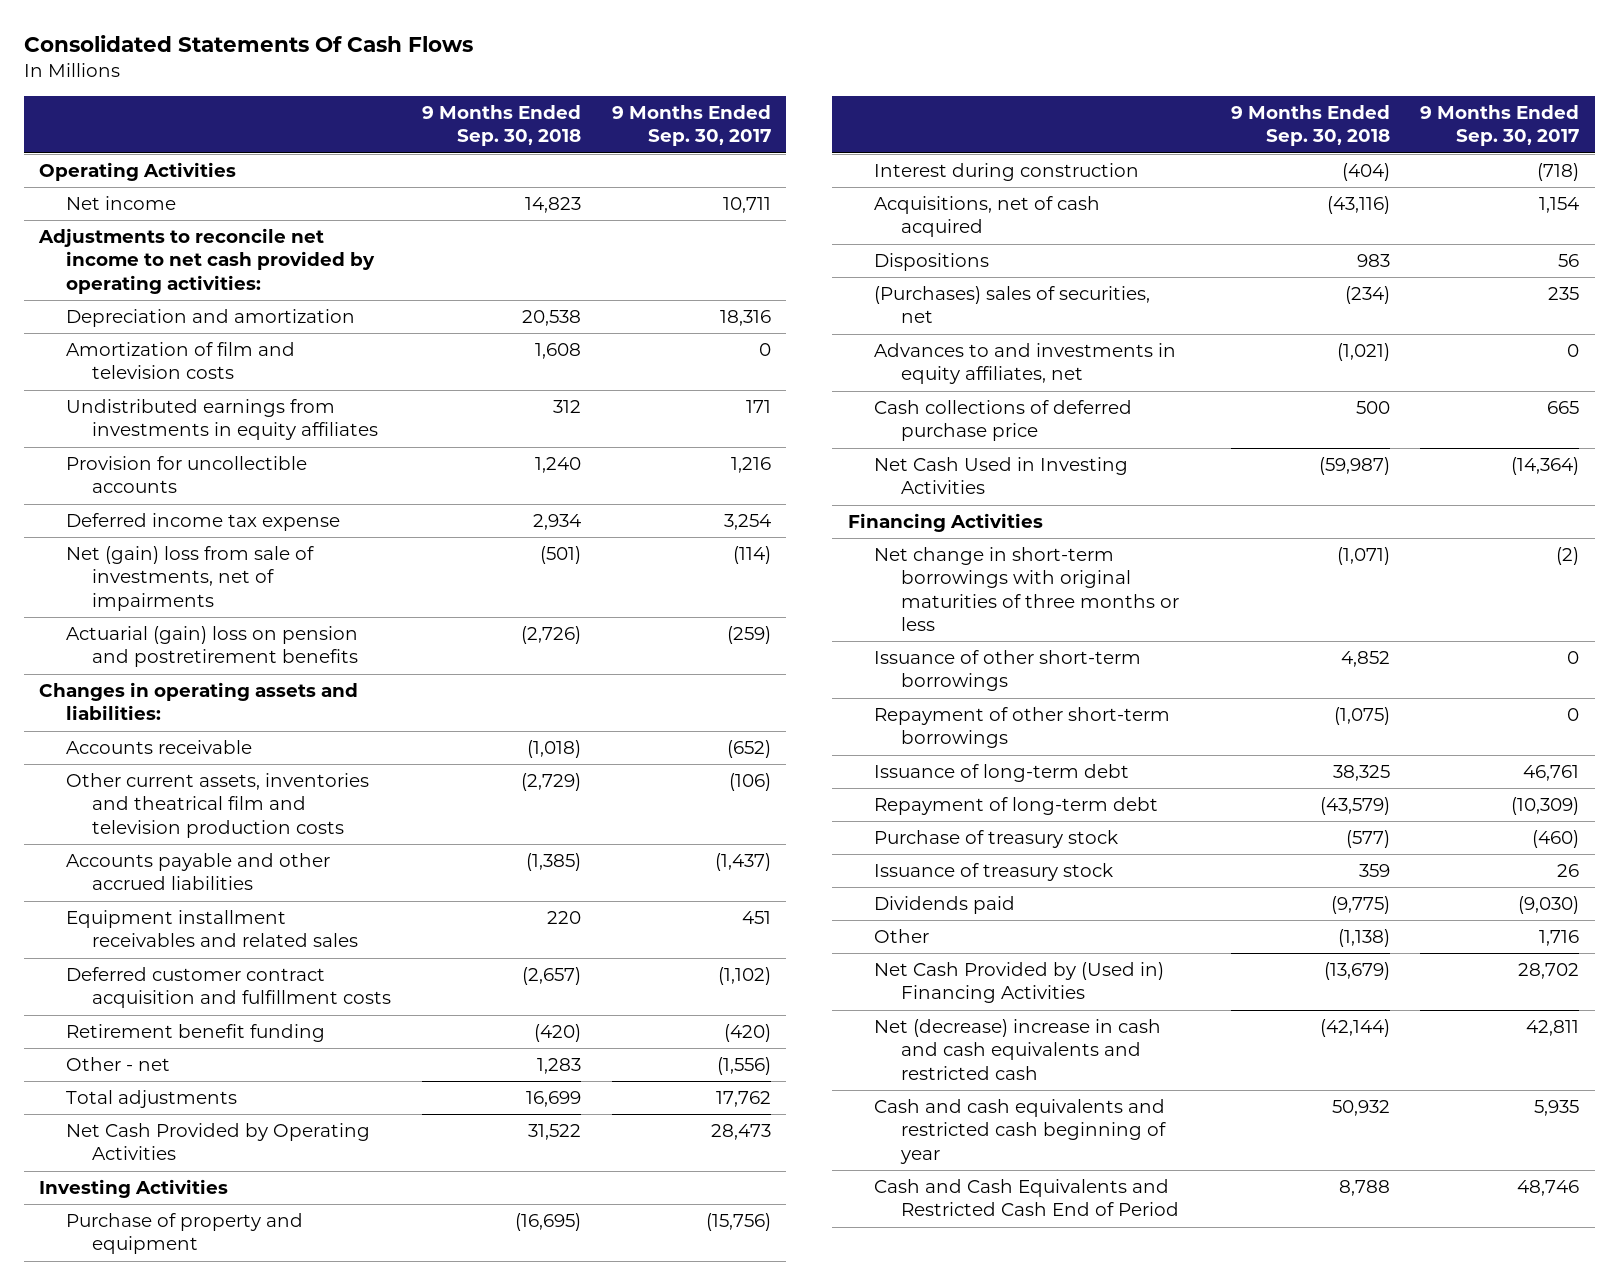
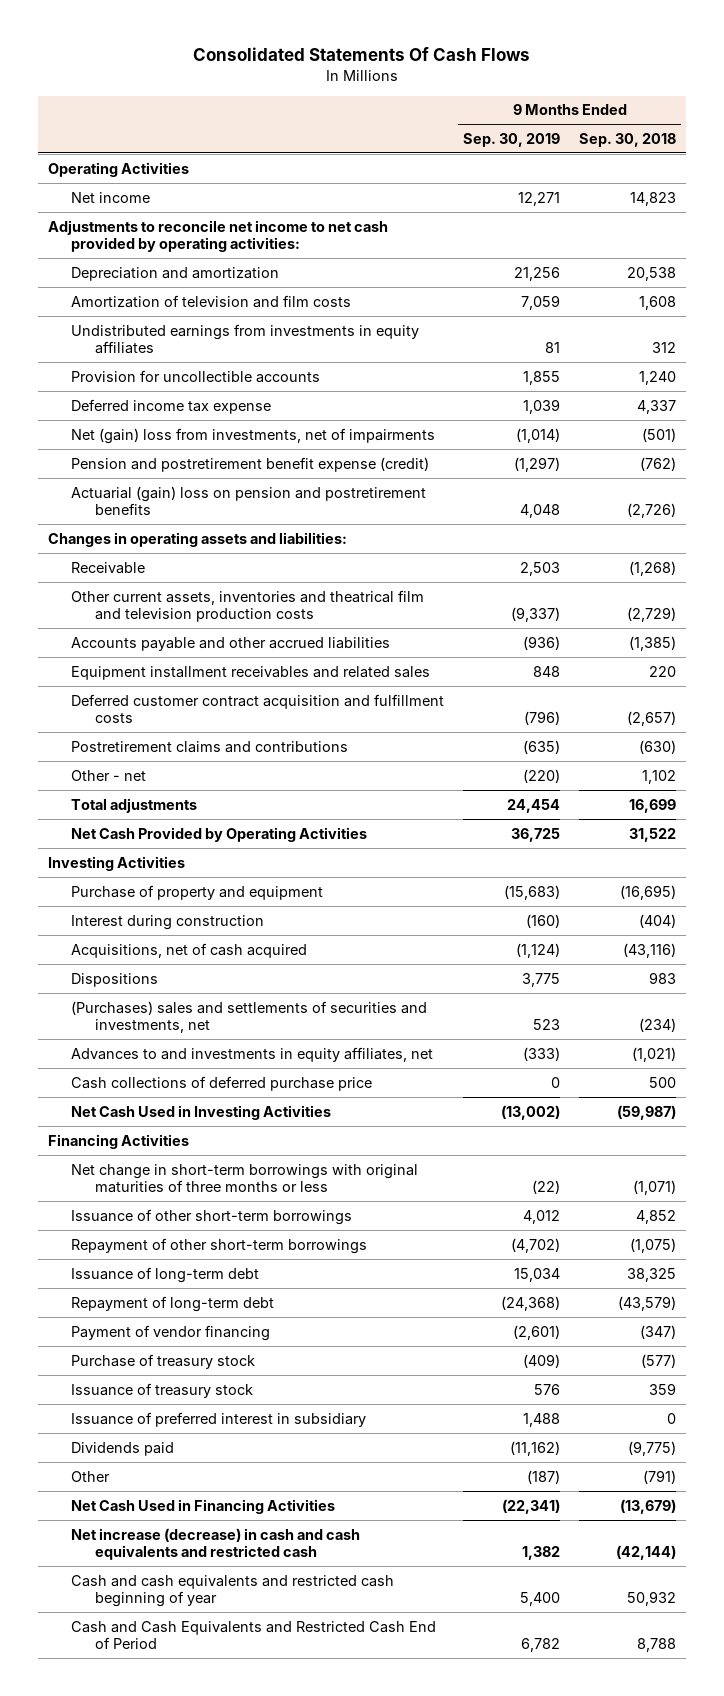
[611,105,771,147] 9 Months Ended Sep. 30, 2017 -> none
none -> [463,132,561,147] Sep. 30, 2019
[65,342,295,380] Amortization of film and television costs -> [71,294,352,308] Amortization of television and film costs
[533,514,582,531] 2,934 -> [637,399,677,414] 4,337
[65,546,314,611] Net (gain) loss from sale of investments, net of impairments -> [71,427,436,444] Net (gain) loss from investments, net of impairments
none -> [71,456,430,472] Pension and postretirement benefit expense (credit)
[65,740,252,755] Accounts receivable -> [71,561,146,574] Receivable
[527,740,582,759] (1,018) -> [629,560,677,576] (1,268)
[65,1024,325,1043] Retirement benefit funding -> none
none -> [71,740,349,753] Postretirement claims and contributions
[537,1058,582,1075] 1,283 -> [642,769,677,784] 1,102
[874,286,1151,324] (Purchases) sales of securities, net -> [71,1000,428,1033] (Purchases) sales and settlements of securities and investments, net
none -> [71,1324,271,1341] Payment of vendor financing
none -> [71,1411,367,1427] Issuance of preferred interest in subsidiary
[1337,929,1390,948] (1,138) -> [643,1469,677,1484] (791)
[874,962,1165,1004] Net Cash Provided by (Used in) Financing Activities -> [71,1498,336,1514] Net Cash Used in Financing Activities
[874,1019,1162,1080] Net (decrease) increase in cash and cash equivalents and restricted cash -> [71,1527,361,1560] Net increase (decrease) in cash and cash equivalents and restricted cash

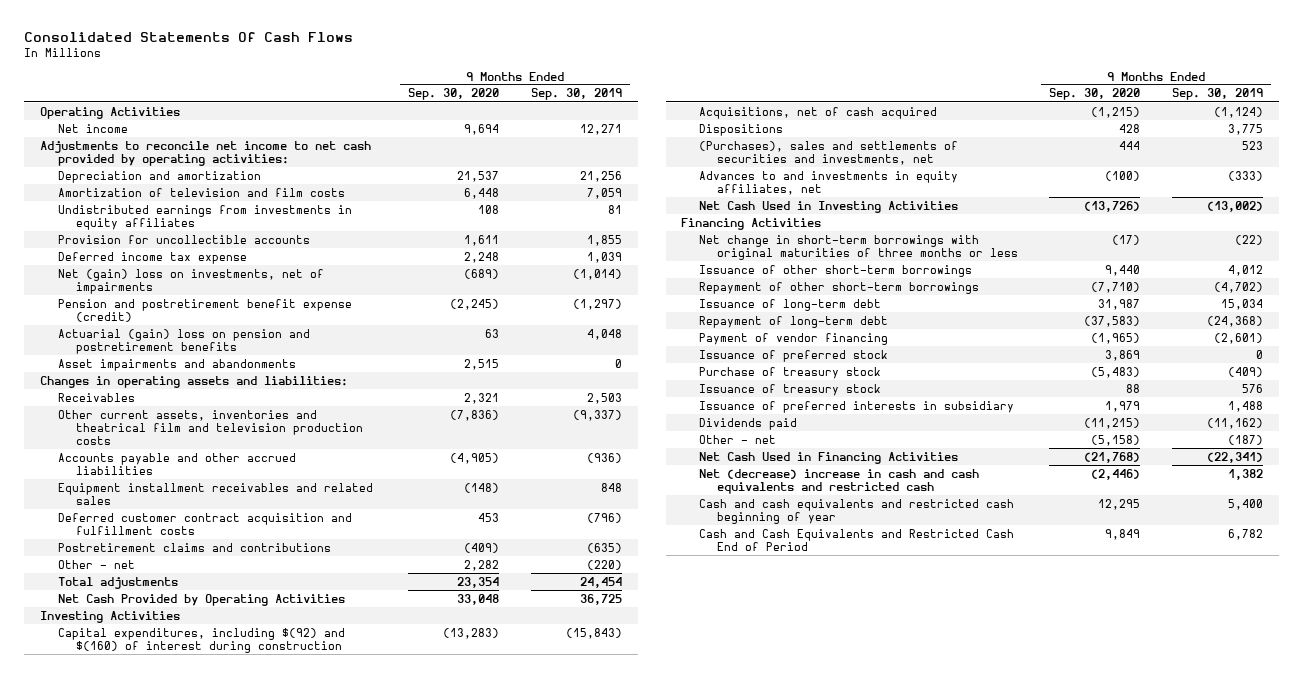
[579,132,677,147] Sep. 30, 2018 -> none
none -> [408,88,500,101] Sep. 30, 2020
[71,427,436,444] Net (gain) loss from investments, net of impairments -> [57,268,324,294] Net (gain) loss on investments, net of impairments
none -> [57,358,296,371] Asset impairments and abandonments
[71,561,146,574] Receivable -> [57,392,135,402] Receivables
[71,884,324,900] Purchase of property and equipment -> none
[71,914,265,930] Interest during construction -> none
none -> [57,627,345,653] Capital expenditures, including $(92) and $(160) of interest during construction
[71,1000,428,1033] (Purchases) sales and settlements of securities and investments, net -> [699,140,959,165] (Purchases), sales and settlements of securities and investments, net
[71,1075,373,1091] Cash collections of deferred purchase price -> none
none -> [699,349,889,362] Issuance of preferred stock
[71,1411,367,1427] Issuance of preferred interest in subsidiary -> [699,400,1015,413] Issuance of preferred interests in subsidiary
[71,1470,111,1482] Other -> [699,434,777,444] Other - net
[71,1527,361,1560] Net increase (decrease) in cash and cash equivalents and restricted cash -> [699,468,980,494] Net (decrease) increase in cash and cash equivalents and restricted cash

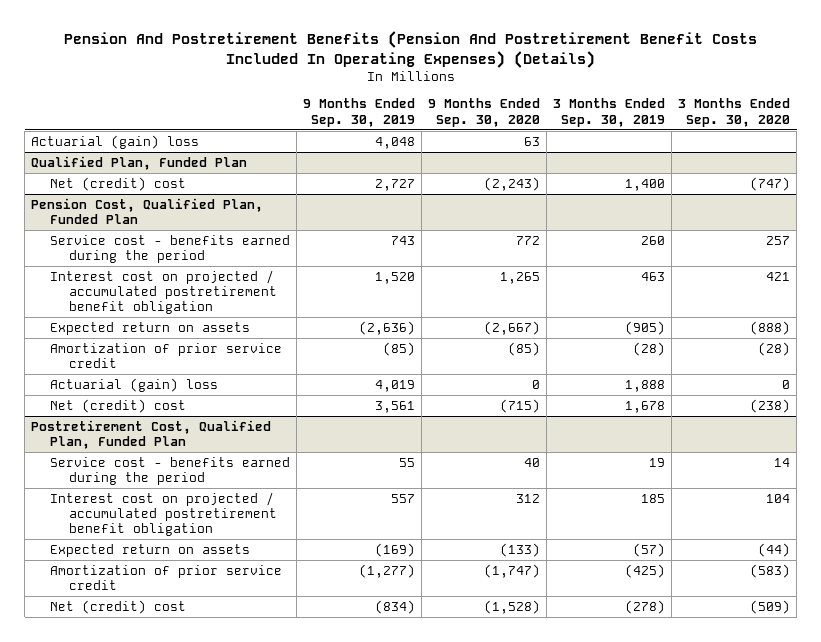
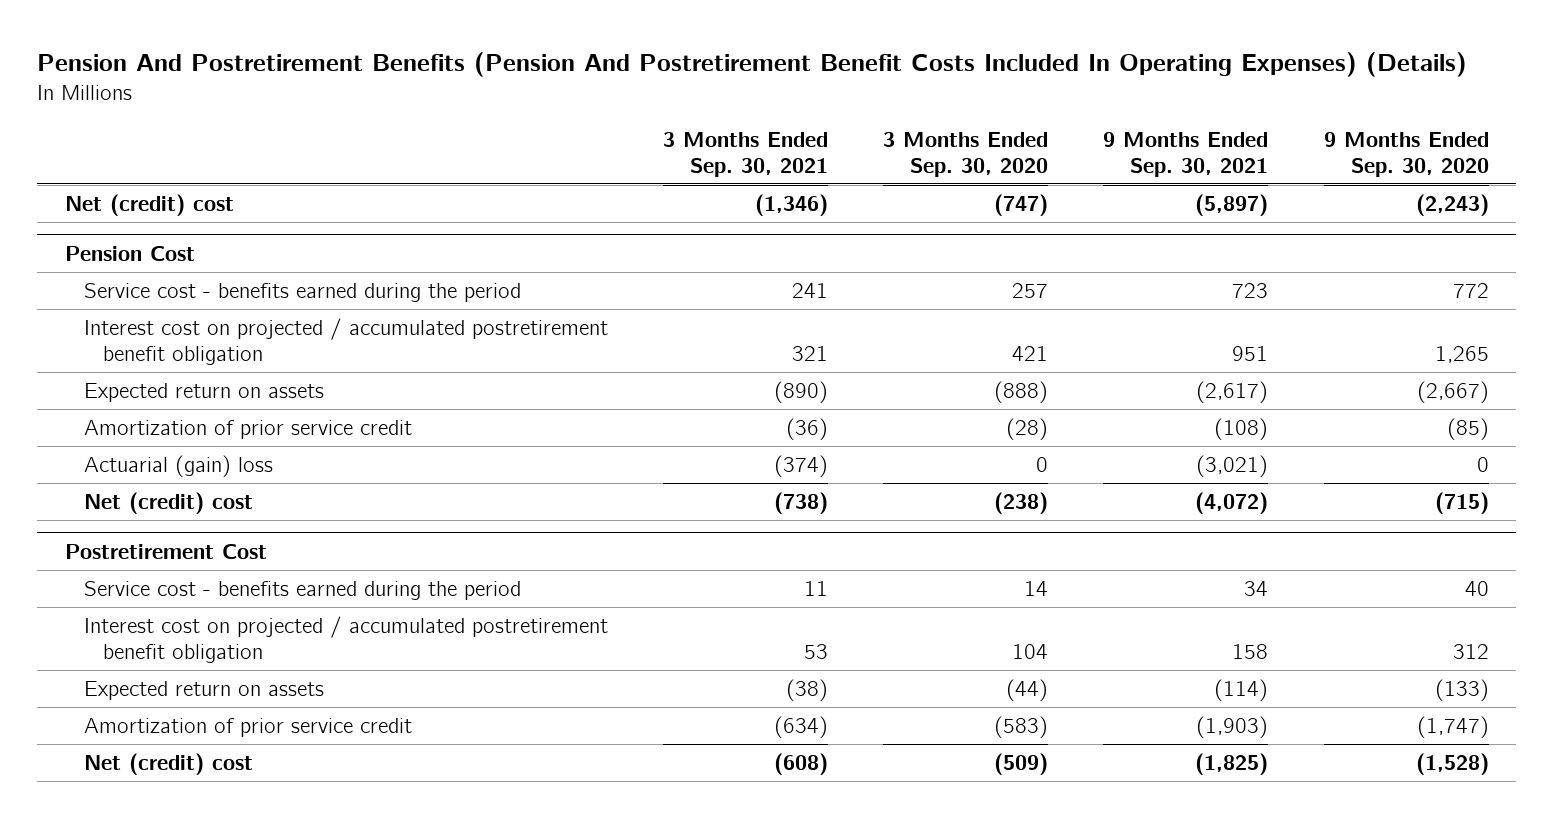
[303,98,416,127] 9 Months Ended Sep. 30, 2019 -> none
[553,98,666,127] 3 Months Ended Sep. 30, 2019 -> none
none -> [662,132,828,177] 3 Months Ended Sep. 30, 2021
none -> [1103,132,1269,177] 9 Months Ended Sep. 30, 2021
[31,134,200,149] Actuarial (gain) loss -> none
[31,155,248,170] Qualified Plan, Funded Plan -> none
[31,197,264,225] Pension Cost, Qualified Plan, Funded Plan -> none
none -> [64,245,195,261] Pension Cost
[31,419,272,450] Postretirement Cost, Qualified Plan, Funded Plan -> none
none -> [64,543,267,559] Postretirement Cost

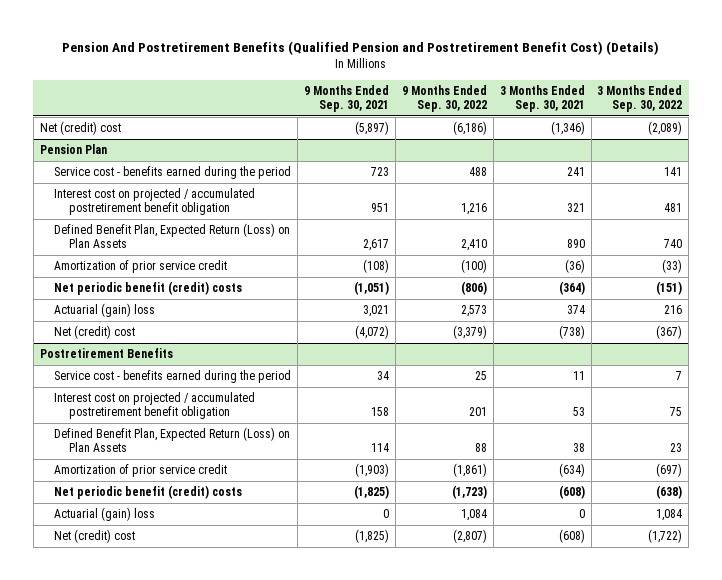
[36,51,1467,77] Pension And Postretirement Benefits (Pension And Postretirement Benefit Costs Included In Operating Expenses) (Details) -> [62,40,660,55] Pension And Postretirement Benefits (Qualified Pension and Postretirement Benefit Cost) (Details)
[883,132,1049,177] 3 Months Ended Sep. 30, 2020 -> none
[1323,132,1489,177] 9 Months Ended Sep. 30, 2020 -> none
none -> [401,84,487,112] 9 Months Ended Sep. 30, 2022
none -> [597,84,683,112] 3 Months Ended Sep. 30, 2022
[64,245,195,261] Pension Cost -> [39,144,107,155] Pension Plan
[83,382,324,402] Expected return on assets -> [54,223,291,249] Defined Benefit Plan, Expected Return (Loss) on Plan Assets
[773,380,828,403] (890) -> [566,239,585,249] 890
[1196,380,1269,403] (2,617) -> [362,239,389,252] 2,617
none -> [54,281,243,296] Net periodic benefit (credit) costs
[773,454,828,477] (374) -> [566,305,585,315] 374
[1196,454,1269,477] (3,021) -> [362,305,389,318] 3,021
[64,543,267,559] Postretirement Cost -> [39,348,173,359] Postretirement Benefits
[83,680,324,700] Expected return on assets -> [54,427,291,453] Defined Benefit Plan, Expected Return (Loss) on Plan Assets
[785,678,828,701] (38) -> [572,443,585,453] 38
[1214,678,1269,701] (114) -> [370,443,389,453] 114
none -> [54,485,243,500] Net periodic benefit (credit) costs
none -> [54,507,156,522] Actuarial (gain) loss

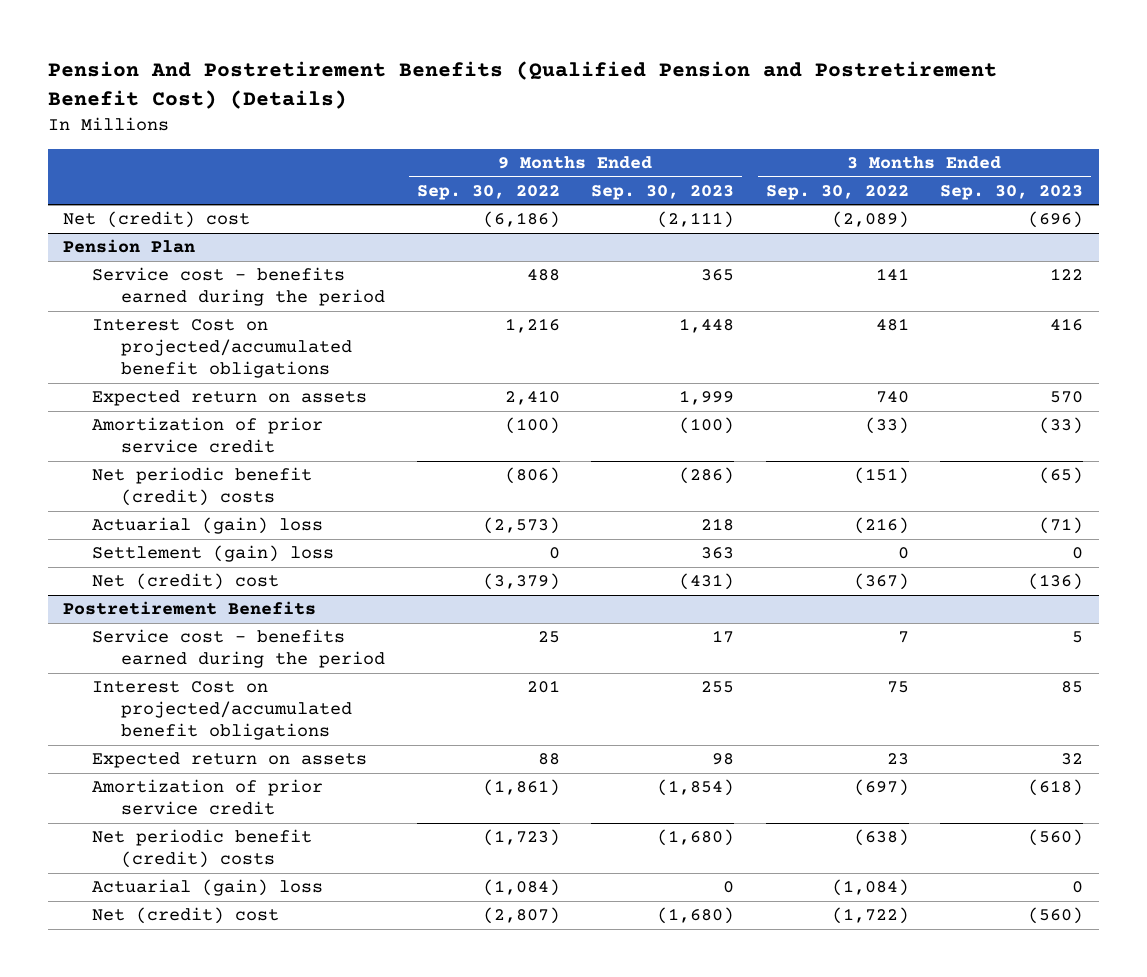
[303,84,389,112] 9 Months Ended Sep. 30, 2021 -> none
[499,84,585,112] 3 Months Ended Sep. 30, 2021 -> none
none -> [591,184,735,200] Sep. 30, 2023
none -> [940,184,1084,200] Sep. 30, 2023
[54,188,256,216] Interest cost on projected / accumulated postretirement benefit obligation -> [92,319,353,379] Interest Cost on projected/accumulated benefit obligations
[54,223,291,249] Defined Benefit Plan, Expected Return (Loss) on Plan Assets -> [92,390,368,407] Expected return on assets
[460,305,487,318] 2,573 -> [482,517,560,535] (2,573)
[664,305,683,315] 216 -> [853,517,909,535] (216)
none -> [92,545,335,563] Settlement (gain) loss
[54,392,256,420] Interest cost on projected / accumulated postretirement benefit obligation -> [92,681,353,741] Interest Cost on projected/accumulated benefit obligations
[54,427,291,453] Defined Benefit Plan, Expected Return (Loss) on Plan Assets -> [92,752,368,769] Expected return on assets
[460,509,487,522] 1,084 -> [482,879,560,897] (1,084)
[656,509,683,522] 1,084 -> [831,879,909,897] (1,084)

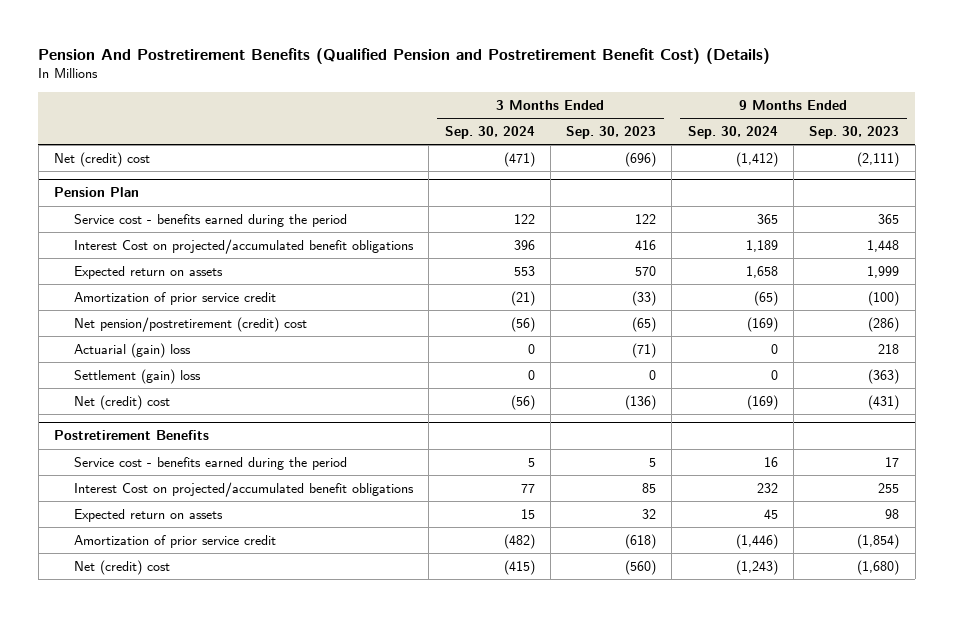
[416,184,560,200] Sep. 30, 2022 -> none
[765,184,909,200] Sep. 30, 2022 -> none
none -> [444,126,535,140] Sep. 30, 2024
none -> [687,126,778,140] Sep. 30, 2024
[92,467,313,507] Net periodic benefit (credit) costs -> [74,316,308,332] Net pension/postretirement (credit) cost
[701,547,735,560] 363 -> [868,368,900,384] (363)
[92,829,313,869] Net periodic benefit (credit) costs -> none
[92,879,324,897] Actuarial (gain) loss -> none

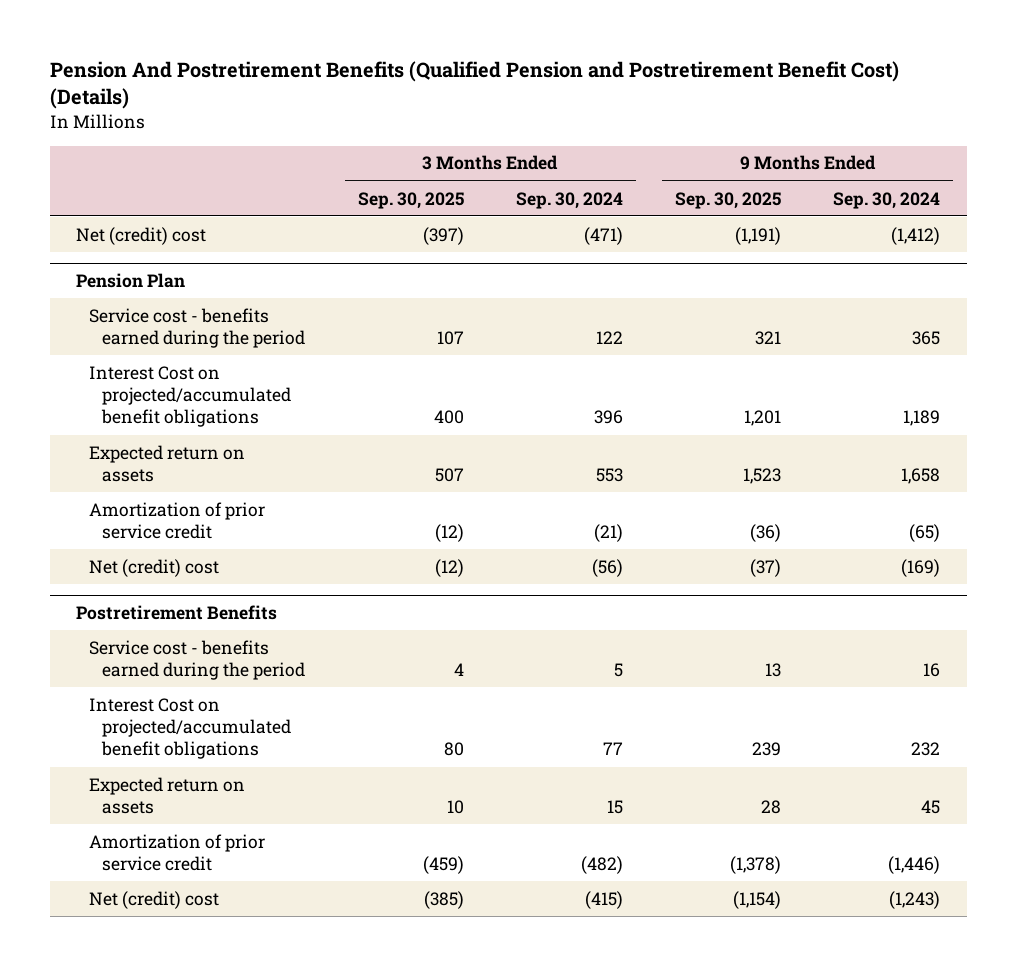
[566,126,657,140] Sep. 30, 2023 -> none
[809,126,900,140] Sep. 30, 2023 -> none
none -> [357,191,464,209] Sep. 30, 2025
none -> [675,191,782,209] Sep. 30, 2025
[74,316,308,332] Net pension/postretirement (credit) cost -> none
[74,342,192,358] Actuarial (gain) loss -> none
[74,368,202,384] Settlement (gain) loss -> none

